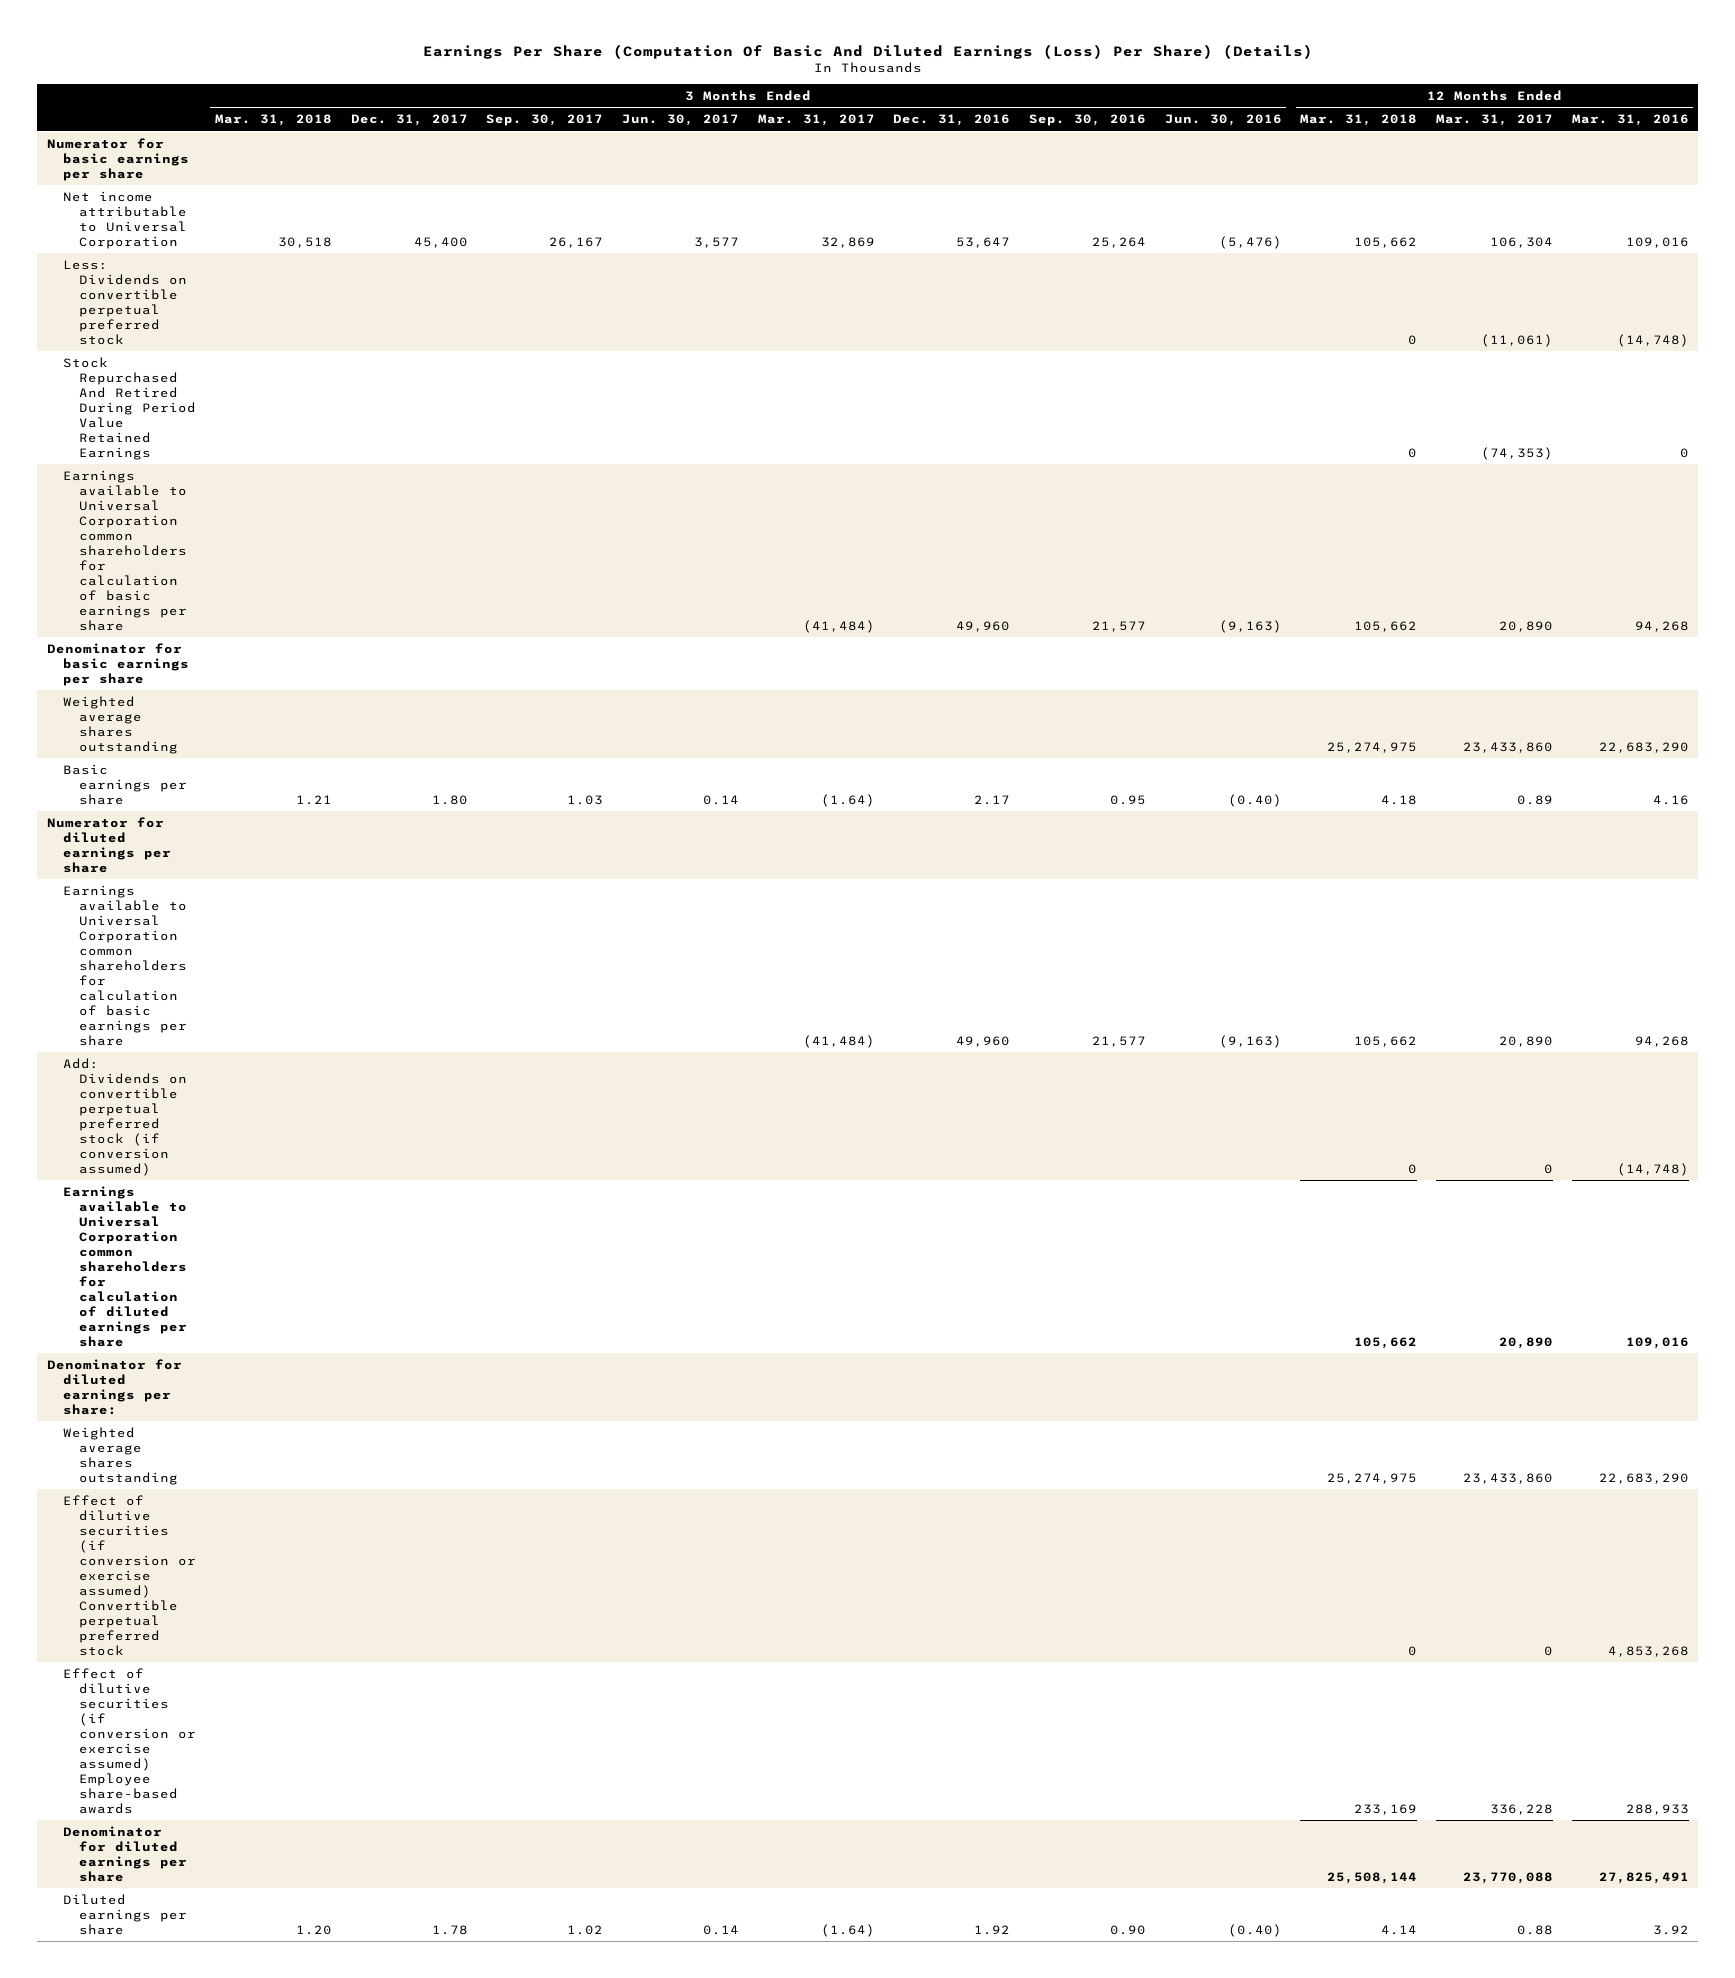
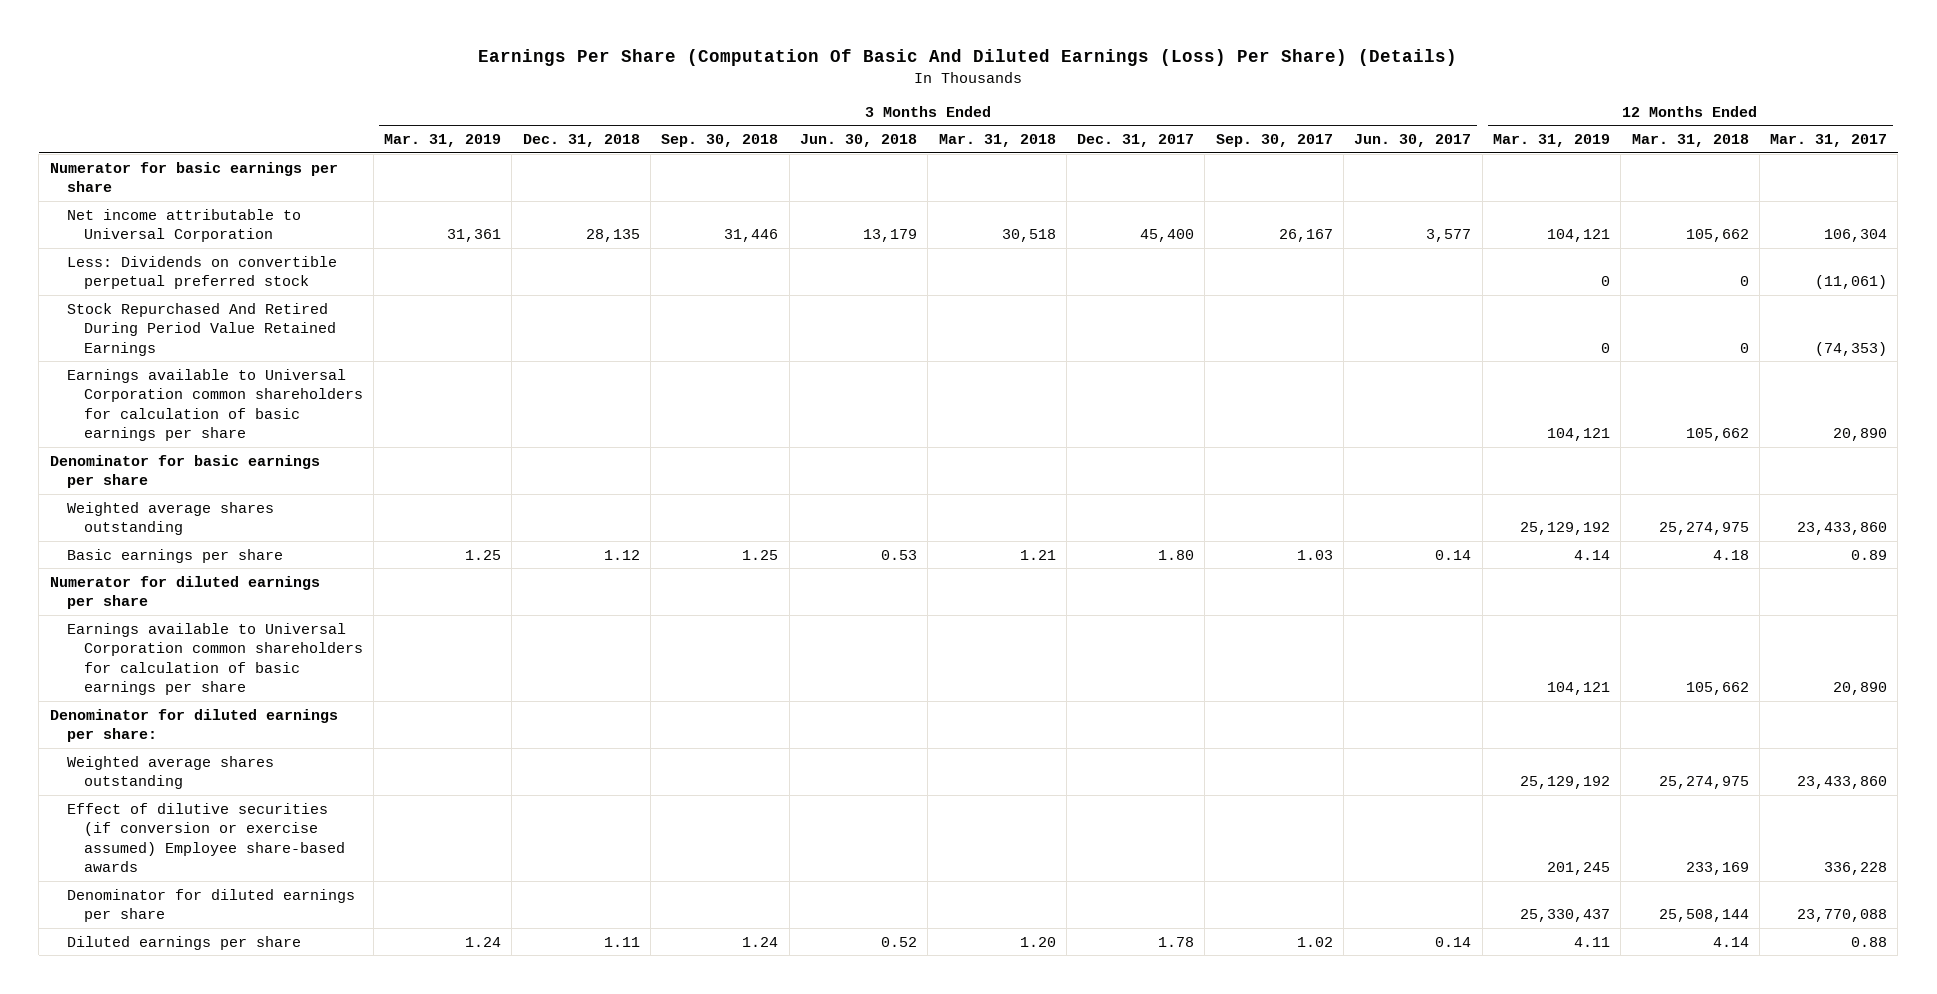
[757,114,875,127] Mar. 31, 2017 -> none
[893,114,1011,127] Dec. 31, 2016 -> none
[1029,114,1147,127] Sep. 30, 2016 -> none
[1164,114,1282,127] Jun. 30, 2016 -> none
[1571,114,1689,127] Mar. 31, 2016 -> none
none -> [384,134,502,148] Mar. 31, 2019
none -> [522,134,640,148] Dec. 31, 2018
none -> [661,134,779,148] Sep. 30, 2018
none -> [799,134,917,148] Jun. 30, 2018
none -> [1492,134,1610,148] Mar. 31, 2019
[62,1057,188,1176] Add: Dividends on convertible perpetual preferred stock (if conversion assumed) -> none
[62,1185,188,1347] Earnings available to Universal Corporation common shareholders for calculation of diluted earnings per share -> none
[62,1494,197,1656] Effect of dilutive securities (if conversion or exercise assumed) Convertible perpetual preferred stock -> none

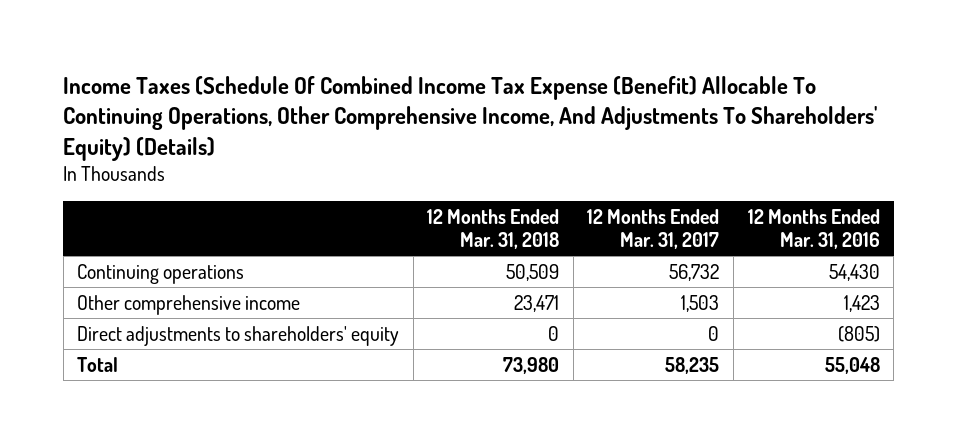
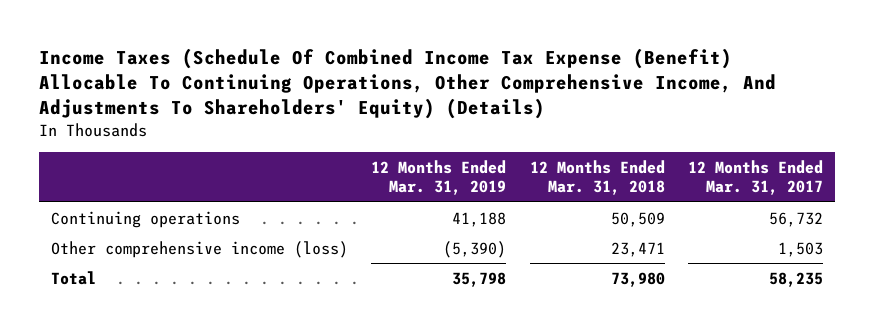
[747,208,880,249] 12 Months Ended Mar. 31, 2016 -> none
none -> [371,159,507,196] 12 Months Ended Mar. 31, 2019
[77,325,400,346] Direct adjustments to shareholders' equity -> none
[77,294,301,315] Other comprehensive income -> [50,240,348,258] Other comprehensive income (loss)

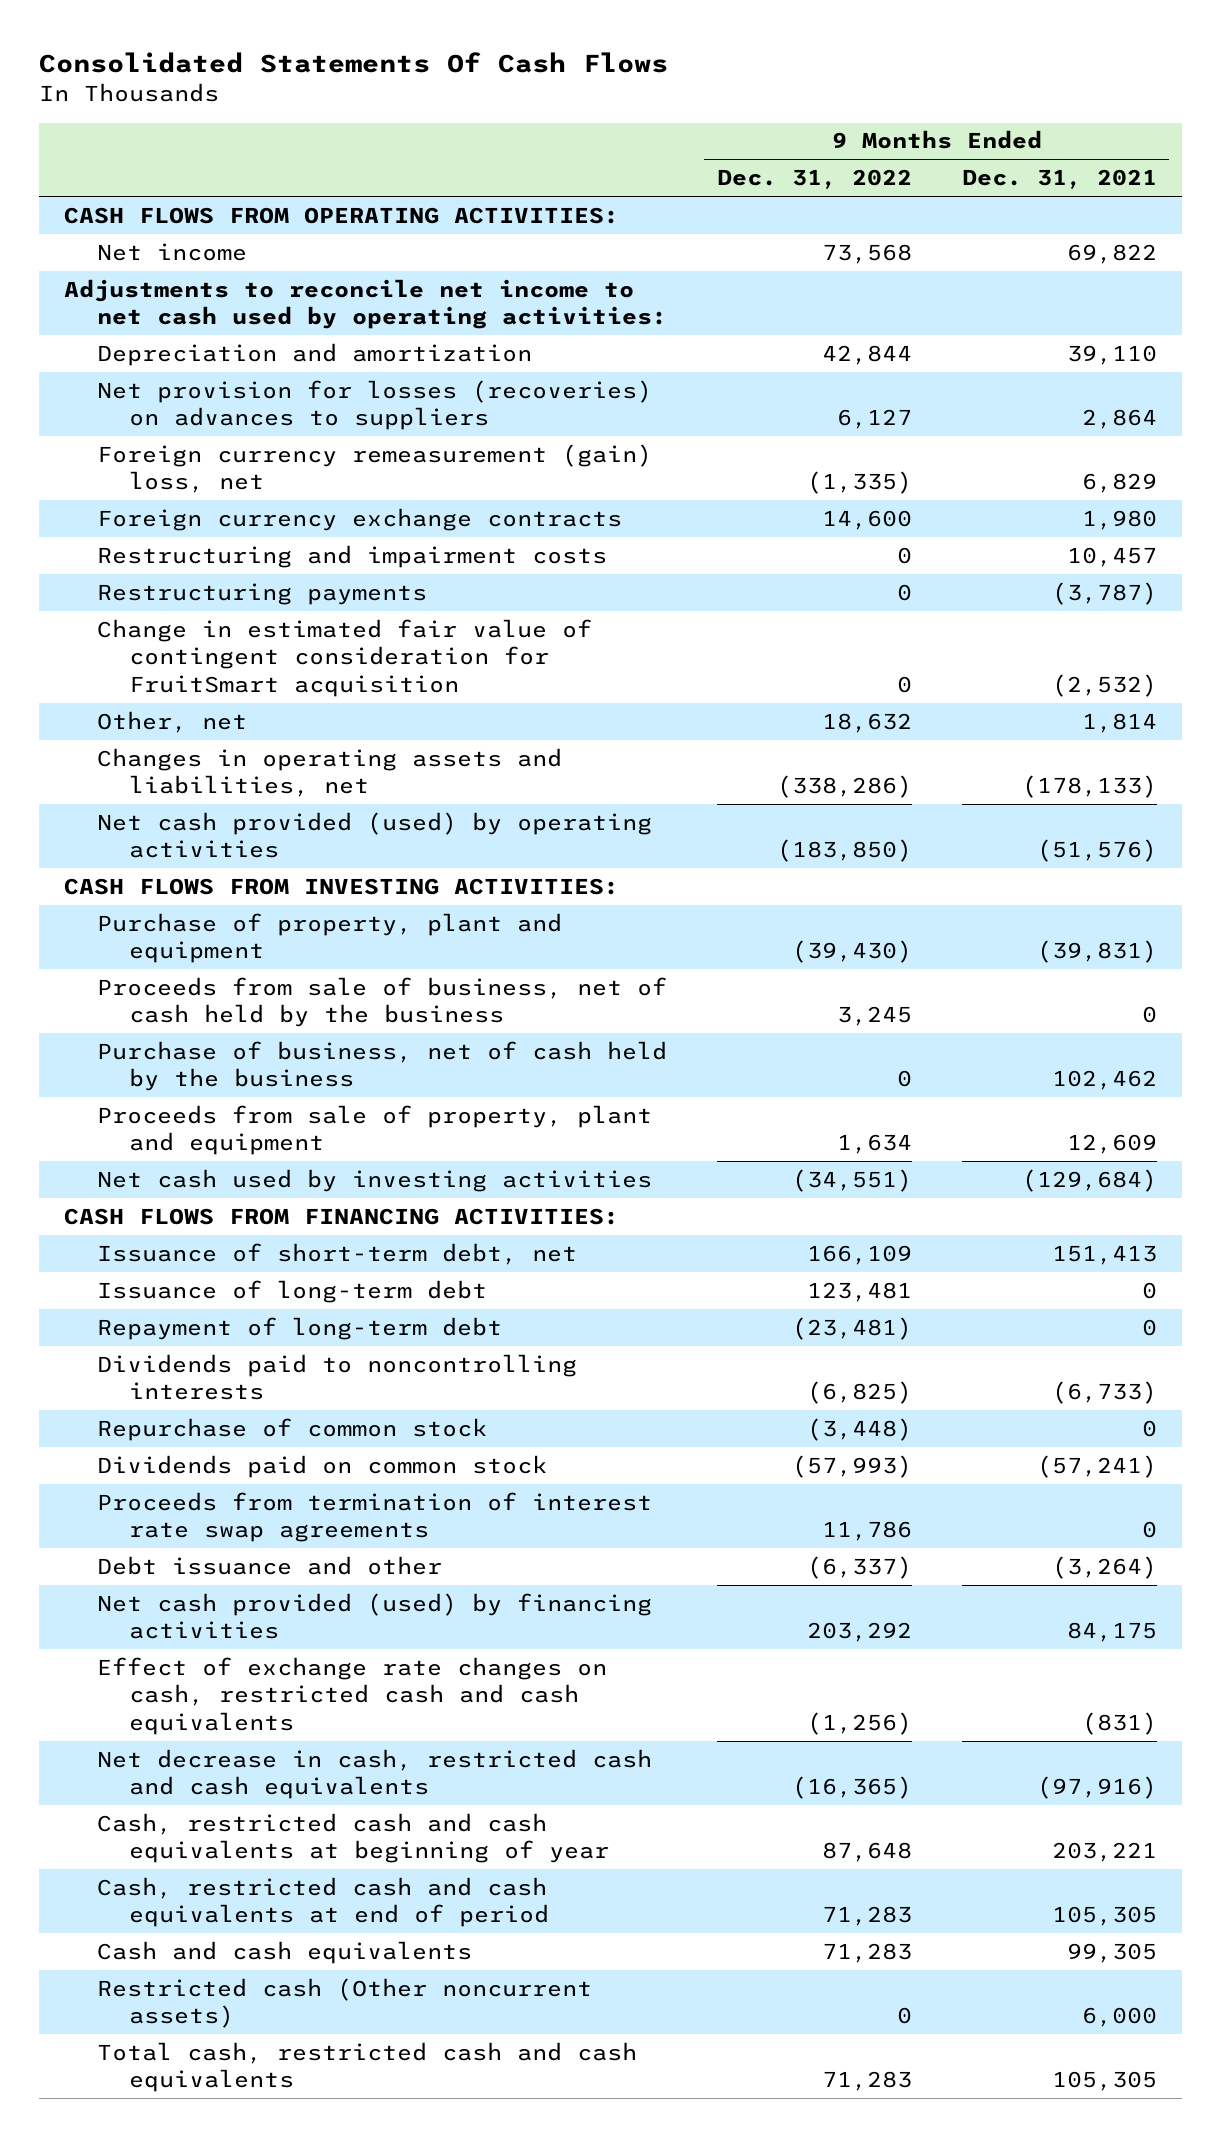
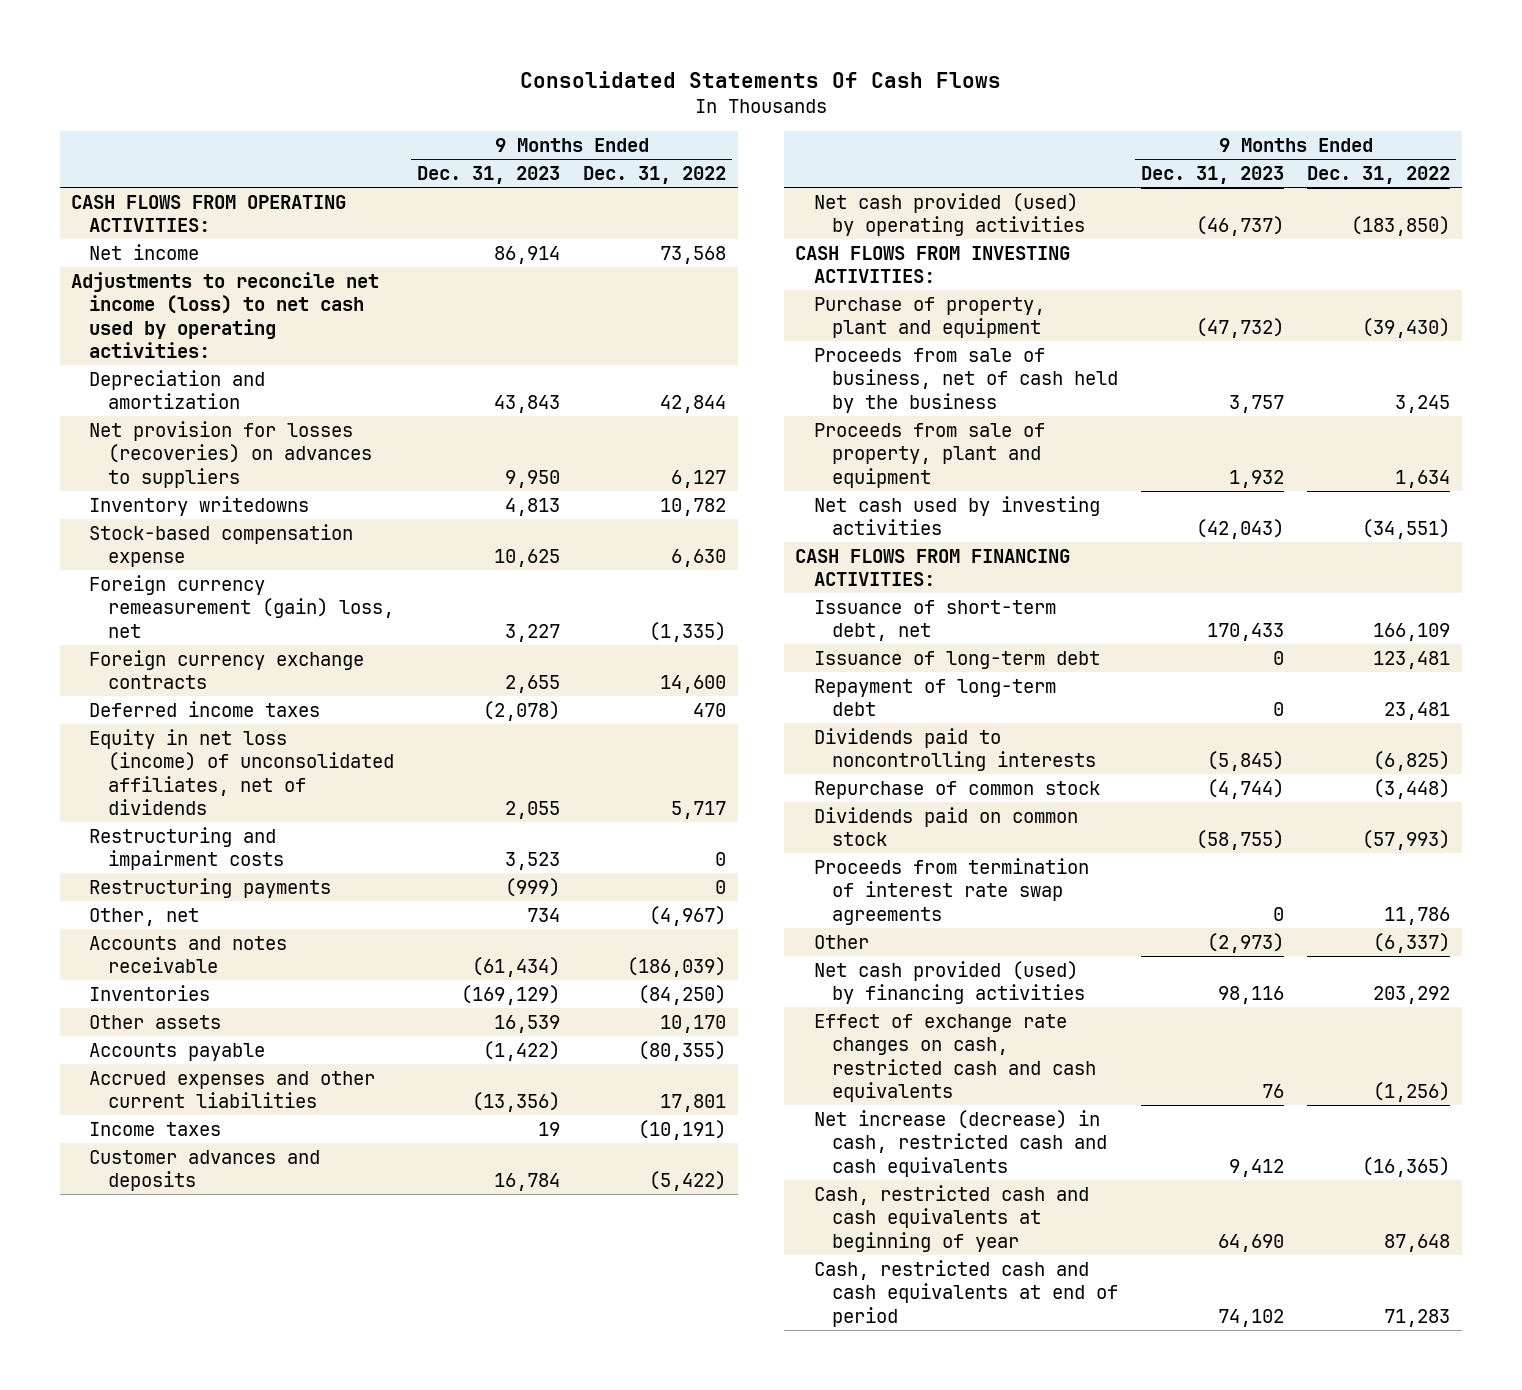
[961,169,1157,190] Dec. 31, 2021 -> none
none -> [416,165,560,184] Dec. 31, 2023
[64,278,667,330] Adjustments to reconcile net income to net cash used by operating activities: -> [71,271,380,359] Adjustments to reconcile net income (loss) to net cash used by operating activities:
none -> [89,495,310,516] Inventory writedowns
none -> [89,523,354,568] Stock-based compensation expense
none -> [89,700,321,717] Deferred income taxes
none -> [89,728,394,816] Equity in net loss (income) of unconsolidated affiliates, net of dividends
[96,618,592,697] Change in estimated fair value of contingent consideration for FruitSmart acquisition -> none
[96,747,562,798] Changes in operating assets and liabilities, net -> none
[821,712,912,733] 18,632 -> [649,905,727,926] (4,967)
none -> [89,935,288,974] Accounts and notes receivable
none -> [89,984,211,1001] Inventories
none -> [89,1014,222,1029] Other assets
none -> [89,1042,266,1061] Accounts payable
none -> [89,1070,376,1109] Accrued expenses and other current liabilities
none -> [89,1121,222,1136] Income taxes
none -> [89,1149,321,1192] Customer advances and deposits
[96,1040,667,1092] Purchase of business, net of cash held by the business -> none
[791,1316,912,1340] (23,481) -> [1384,702,1451,721] 23,481
[96,1555,442,1575] Debt issuance and other -> [813,934,869,949] Other
[96,1748,652,1800] Net decrease in cash, restricted cash and cash equivalents -> [813,1109,1107,1177] Net increase (decrease) in cash, restricted cash and cash equivalents
[96,1940,472,1964] Cash and cash equivalents -> none
[96,1977,592,2029] Restricted cash (Other noncurrent assets) -> none
[96,2041,637,2093] Total cash, restricted cash and cash equivalents -> none

